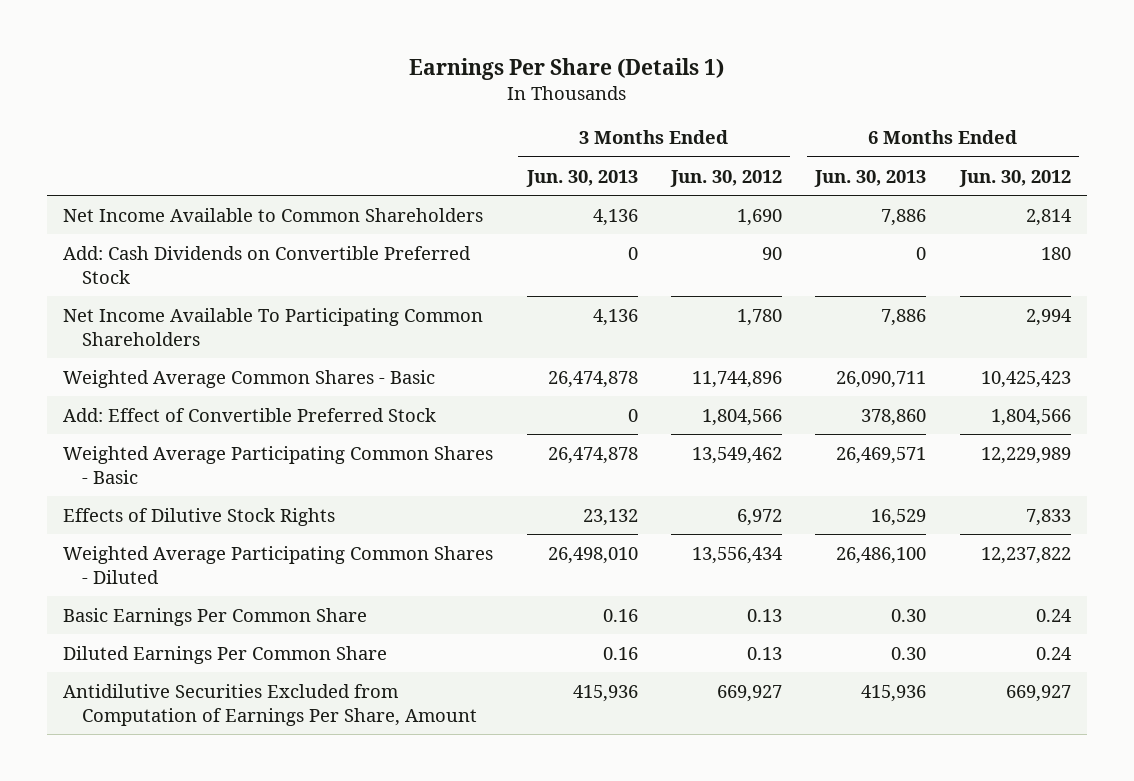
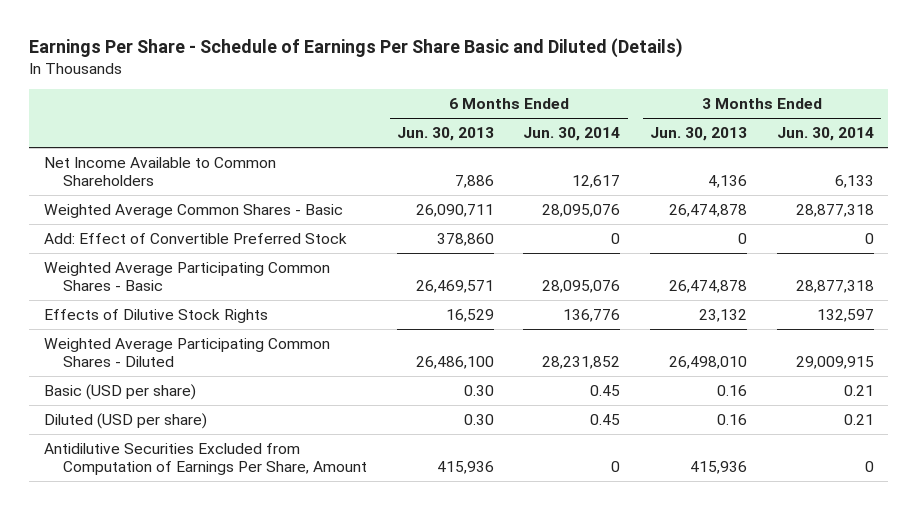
[409,58,725,81] Earnings Per Share (Details 1) -> [28,38,683,59] Earnings Per Share - Schedule of Earnings Per Share Basic and Diluted (Details)
[670,169,783,187] Jun. 30, 2012 -> none
[958,169,1071,187] Jun. 30, 2012 -> none
none -> [523,127,621,142] Jun. 30, 2014
none -> [776,127,874,142] Jun. 30, 2014
[63,245,472,284] Add: Cash Dividends on Convertible Preferred Stock -> none
[63,307,484,346] Net Income Available To Participating Common Shareholders -> none
[63,607,368,626] Basic Earnings Per Common Share -> [43,383,196,400] Basic (USD per share)
[63,645,388,664] Diluted Earnings Per Common Share -> [43,412,207,429] Diluted (USD per share)

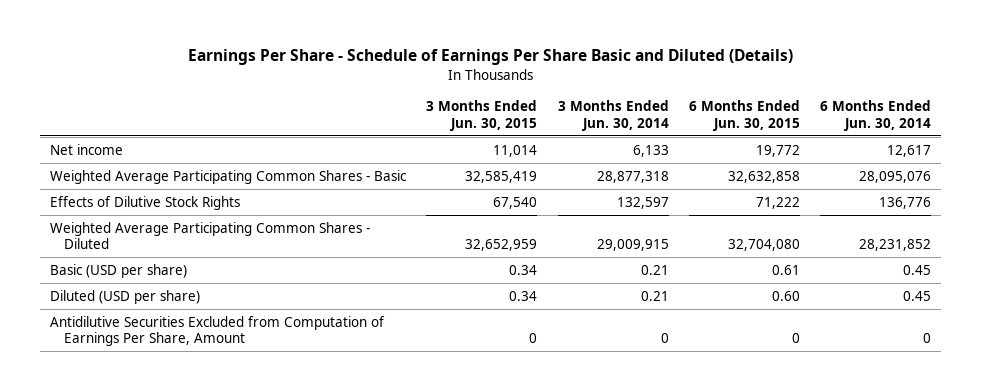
[396,127,494,142] Jun. 30, 2013 -> none
[650,127,748,142] Jun. 30, 2013 -> none
none -> [426,100,538,131] 3 Months Ended Jun. 30, 2015
none -> [688,100,800,131] 6 Months Ended Jun. 30, 2015
[43,203,343,218] Weighted Average Common Shares - Basic -> none
[43,232,347,244] Add: Effect of Convertible Preferred Stock -> none
[43,156,276,186] Net Income Available to Common Shareholders -> [50,143,124,155] Net income

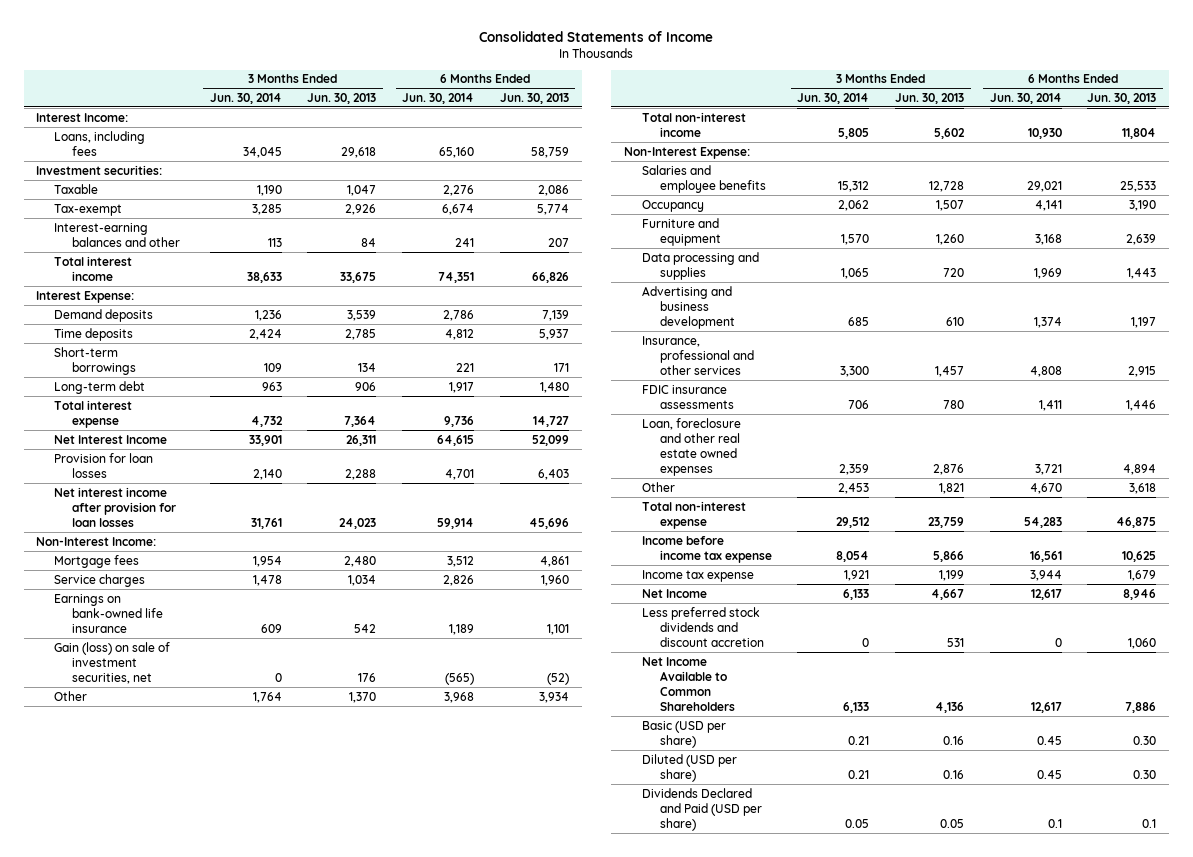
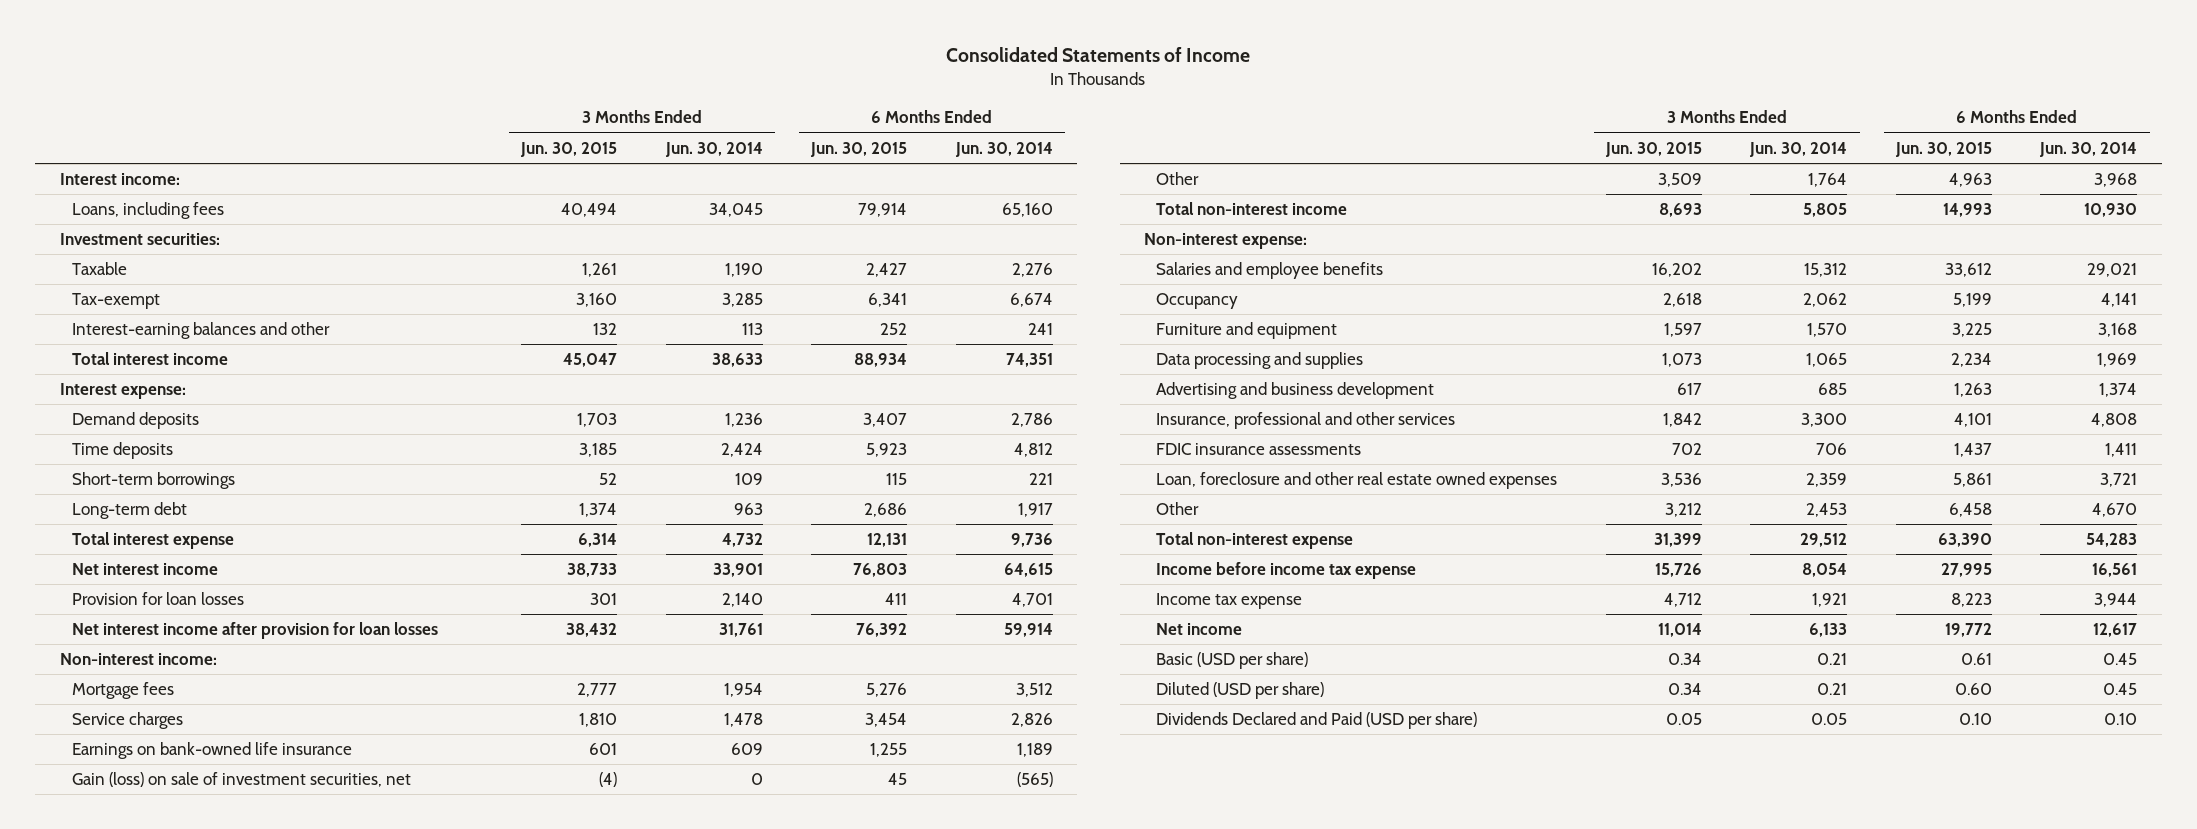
[307,92,377,104] Jun. 30, 2013 -> none
[499,92,569,104] Jun. 30, 2013 -> none
none -> [520,141,618,157] Jun. 30, 2015
none -> [810,141,908,157] Jun. 30, 2015
[36,112,129,122] Interest Income: -> [59,173,180,186] Interest income:
[36,290,135,303] Interest Expense: -> [59,383,186,400] Interest expense:
[54,434,168,444] Net Interest Income -> [71,563,218,576] Net interest income
[36,536,157,546] Non-Interest Income: -> [59,653,217,666] Non-interest income:
[624,146,751,159] Non-Interest Expense: -> [1144,233,1308,250] Non-interest expense:
[641,606,764,647] Less preferred stock dividends and discount accretion -> none
[641,656,735,712] Net Income Available to Common Shareholders -> none
[641,588,707,598] Net Income -> [1156,623,1243,636] Net income
[1047,818,1062,828] 0.1 -> [2104,713,2138,726] 0.10

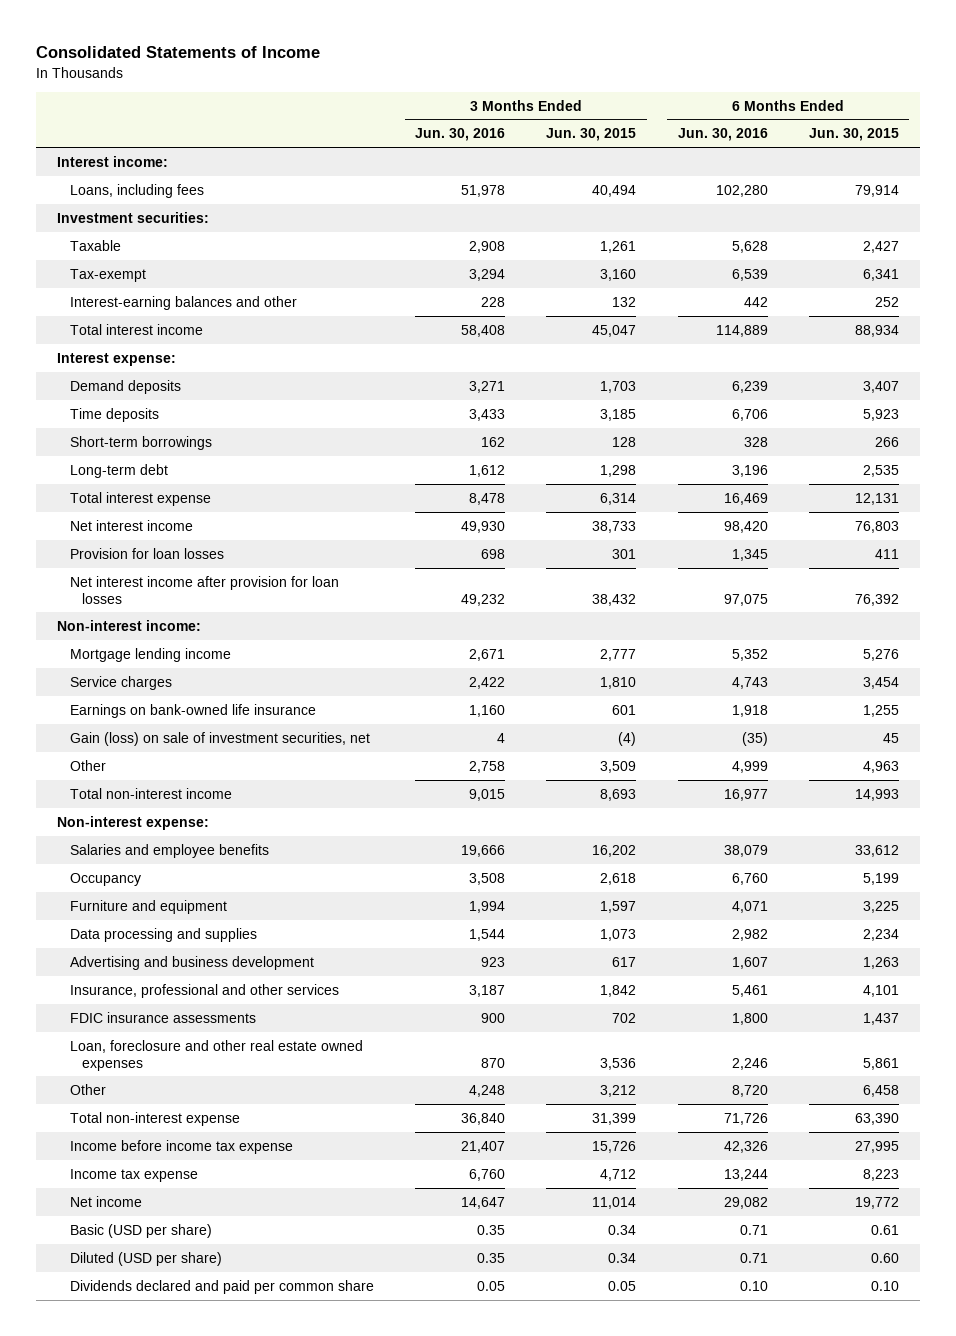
[664,141,763,157] Jun. 30, 2014 -> none
[954,141,1053,157] Jun. 30, 2014 -> none
none -> [414,128,505,142] Jun. 30, 2016
none -> [677,128,768,142] Jun. 30, 2016
[599,473,618,486] 52 -> [612,436,637,447] 128
[886,473,908,486] 115 -> [875,436,900,447] 266
[579,503,618,518] 1,374 -> [600,464,637,477] 1,298
[864,503,908,518] 2,686 -> [863,464,900,477] 2,535
[71,682,174,700] Mortgage fees -> [69,647,231,662] Mortgage lending income
[1156,712,1478,730] Dividends Declared and Paid (USD per share) -> [69,1279,374,1294] Dividends declared and paid per common share

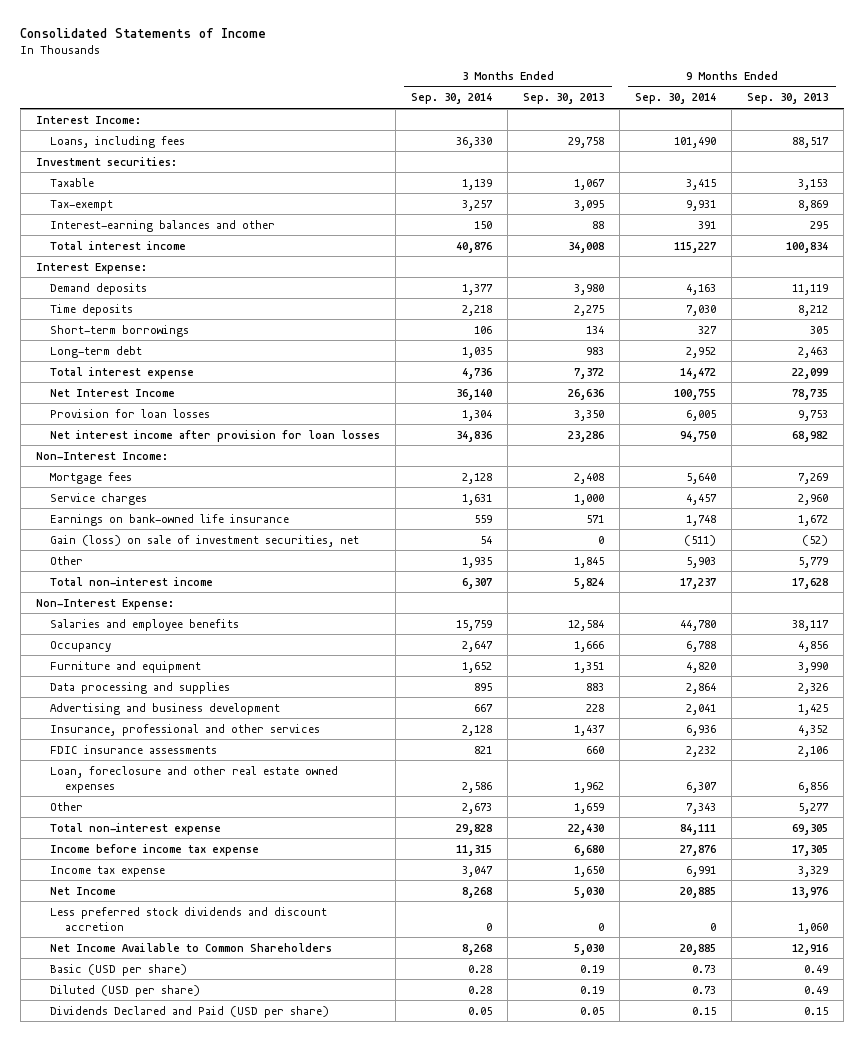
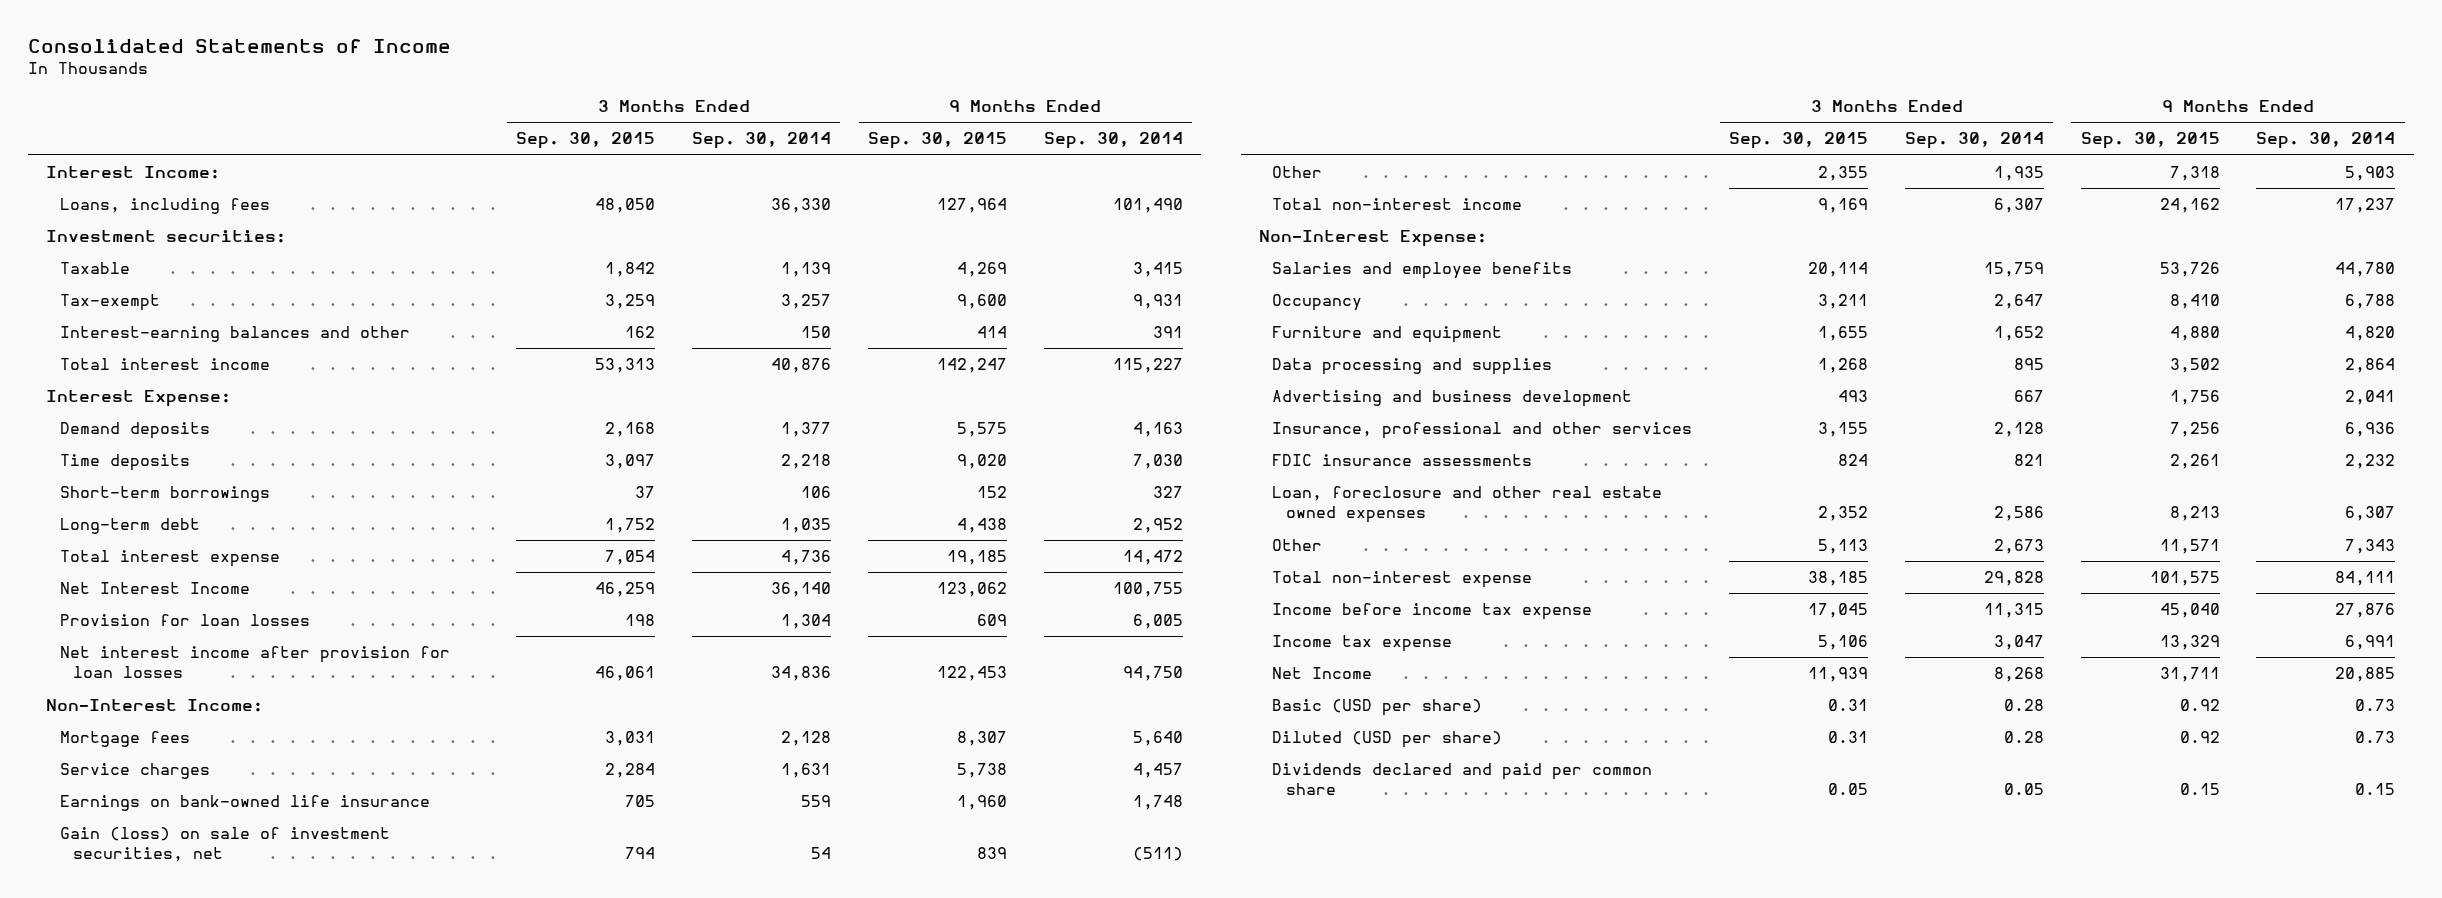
[523,93,605,105] Sep. 30, 2013 -> none
[747,93,829,105] Sep. 30, 2013 -> none
none -> [516,132,656,150] Sep. 30, 2015
none -> [867,132,1007,150] Sep. 30, 2015
[50,906,328,931] Less preferred stock dividends and discount accretion -> none
[50,942,333,952] Net Income Available to Common Shareholders -> none
[50,1005,330,1018] Dividends Declared and Paid (USD per share) -> [1272,763,1653,796] Dividends declared and paid per common share

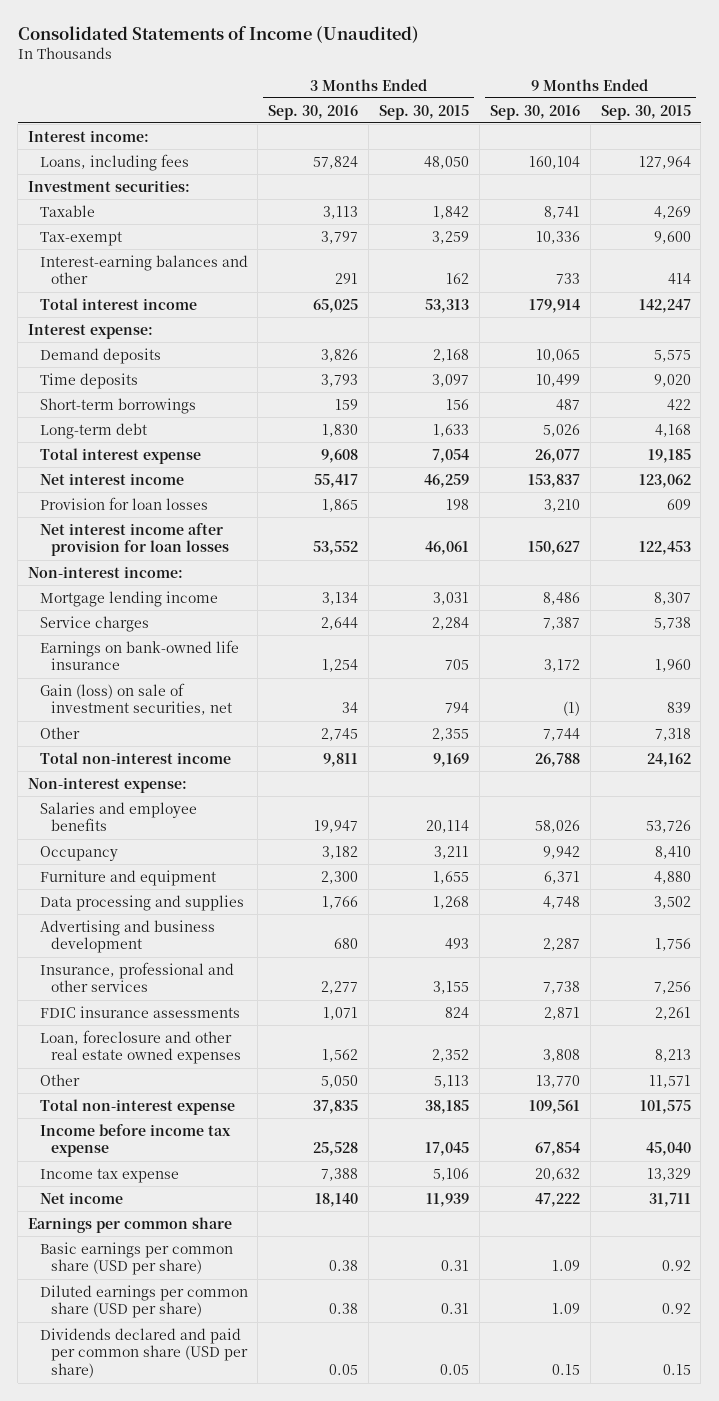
[27,38,451,53] Consolidated Statements of Income -> [17,25,419,43] Consolidated Statements of Income (Unaudited)
[692,132,832,150] Sep. 30, 2014 -> none
[1043,132,1183,150] Sep. 30, 2014 -> none
none -> [268,104,359,120] Sep. 30, 2016
none -> [489,104,580,120] Sep. 30, 2016
[46,166,221,180] Interest Income: -> [28,129,150,142] Interest income:
[46,390,232,408] Interest Expense: -> [28,323,154,339] Interest expense:
[635,486,656,499] 37 -> [446,398,470,410] 156
[976,486,1007,499] 152 -> [666,398,691,410] 422
[605,518,656,534] 1,752 -> [433,423,470,437] 1,633
[956,518,1007,534] 4,438 -> [654,423,691,437] 4,168
[59,582,250,595] Net Interest Income -> [39,472,184,485] Net interest income
[46,699,264,713] Non-Interest Income: -> [28,565,184,578] Non-interest income:
[59,731,190,748] Mortgage fees -> [39,590,218,607] Mortgage lending income
[1259,230,1488,248] Non-Interest Expense: -> [28,776,188,793] Non-interest expense:
[1272,667,1373,680] Net Income -> [39,1191,123,1204] Net income
none -> [28,1216,233,1233] Earnings per common share
[1272,699,1483,717] Basic (USD per share) -> [39,1241,233,1276] Basic earnings per common share (USD per share)
[1272,731,1503,749] Diluted (USD per share) -> [39,1284,248,1319] Diluted earnings per common share (USD per share)
[1272,763,1653,796] Dividends declared and paid per common share -> [39,1327,249,1379] Dividends declared and paid per common share (USD per share)

